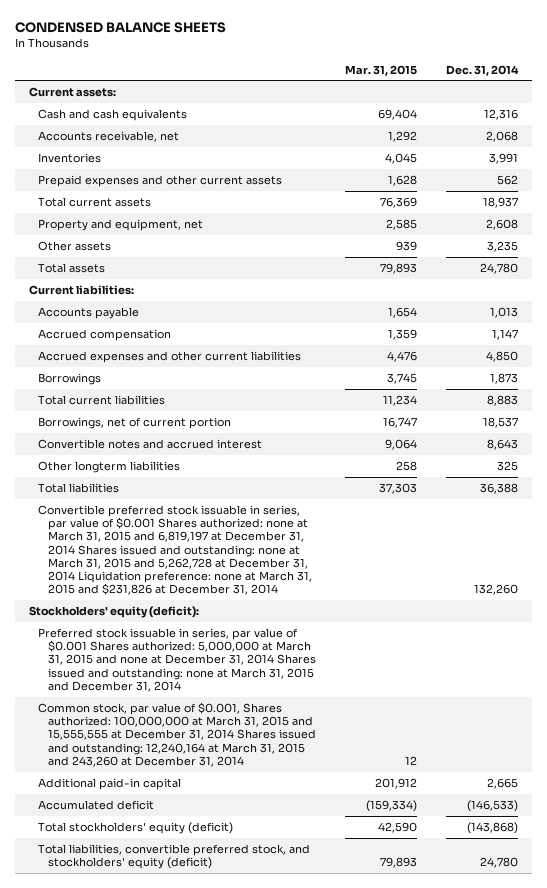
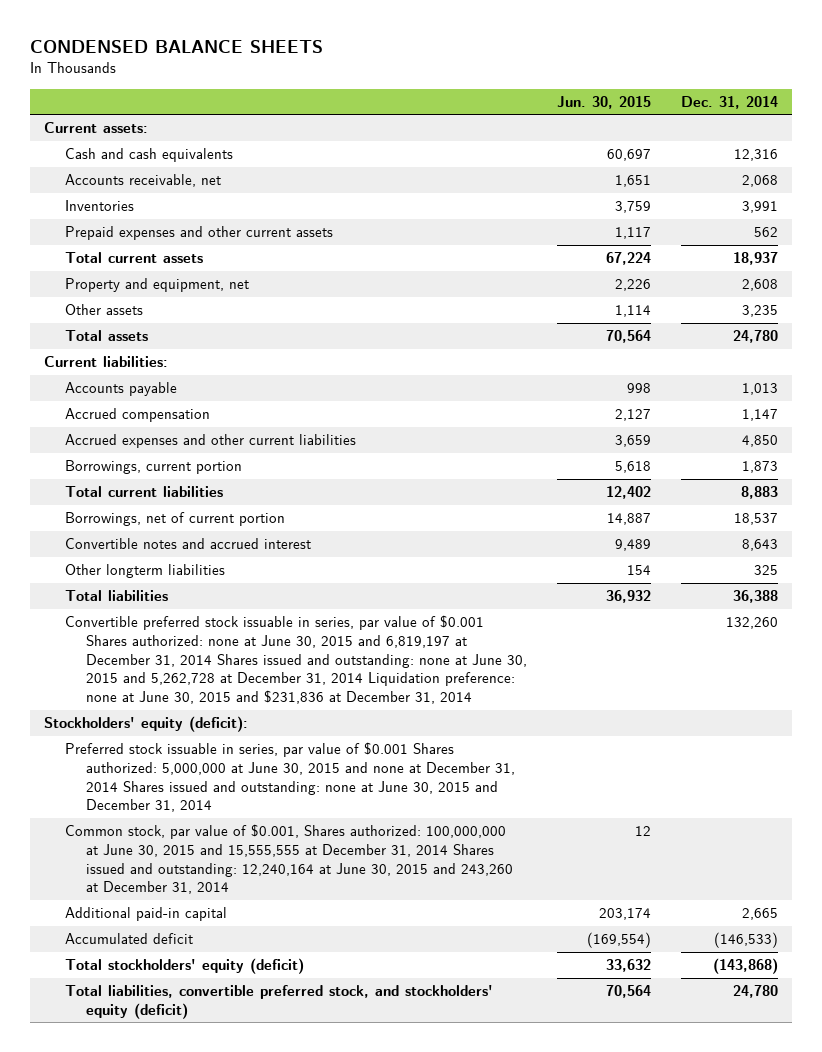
[344,64,417,76] Mar. 31, 2015 -> none
none -> [556,95,651,109] Jun. 30, 2015
[38,373,102,386] Borrowings -> [65,460,243,475] Borrowings, current portion
[38,505,312,596] Convertible preferred stock issuable in series, par value of $0.001 Shares authorized: none at March 31, 2015 and 6,819,197 at December 31, 2014 Shares issued and outstanding: none at March 31, 2015 and 5,262,728 at December 31, 2014 Liquidation preference: none at March 31, 2015 and $231,826 at December 31, 2014 -> [65,615,528,705] Convertible preferred stock issuable in series, par value of $0.001 Shares authorized: none at June 30, 2015 and 6,819,197 at December 31, 2014 Shares issued and outstanding: none at June 30, 2015 and 5,262,728 at December 31, 2014 Liquidation preference: none at June 30, 2015 and $231,836 at December 31, 2014
[38,628,316,692] Preferred stock issuable in series, par value of $0.001 Shares authorized: 5,000,000 at March 31, 2015 and none at December 31, 2014 Shares issued and outstanding: none at March 31, 2015 and December 31, 2014 -> [65,742,516,813] Preferred stock issuable in series, par value of $0.001 Shares authorized: 5,000,000 at June 30, 2015 and none at December 31, 2014 Shares issued and outstanding: none at June 30, 2015 and December 31, 2014
[38,702,316,767] Common stock, par value of $0.001, Shares authorized: 100,000,000 at March 31, 2015 and 15,555,555 at December 31, 2014 Shares issued and outstanding: 12,240,164 at March 31, 2015 and 243,260 at December 31, 2014 -> [65,824,514,895] Common stock, par value of $0.001, Shares authorized: 100,000,000 at June 30, 2015 and 15,555,555 at December 31, 2014 Shares issued and outstanding: 12,240,164 at June 30, 2015 and 243,260 at December 31, 2014

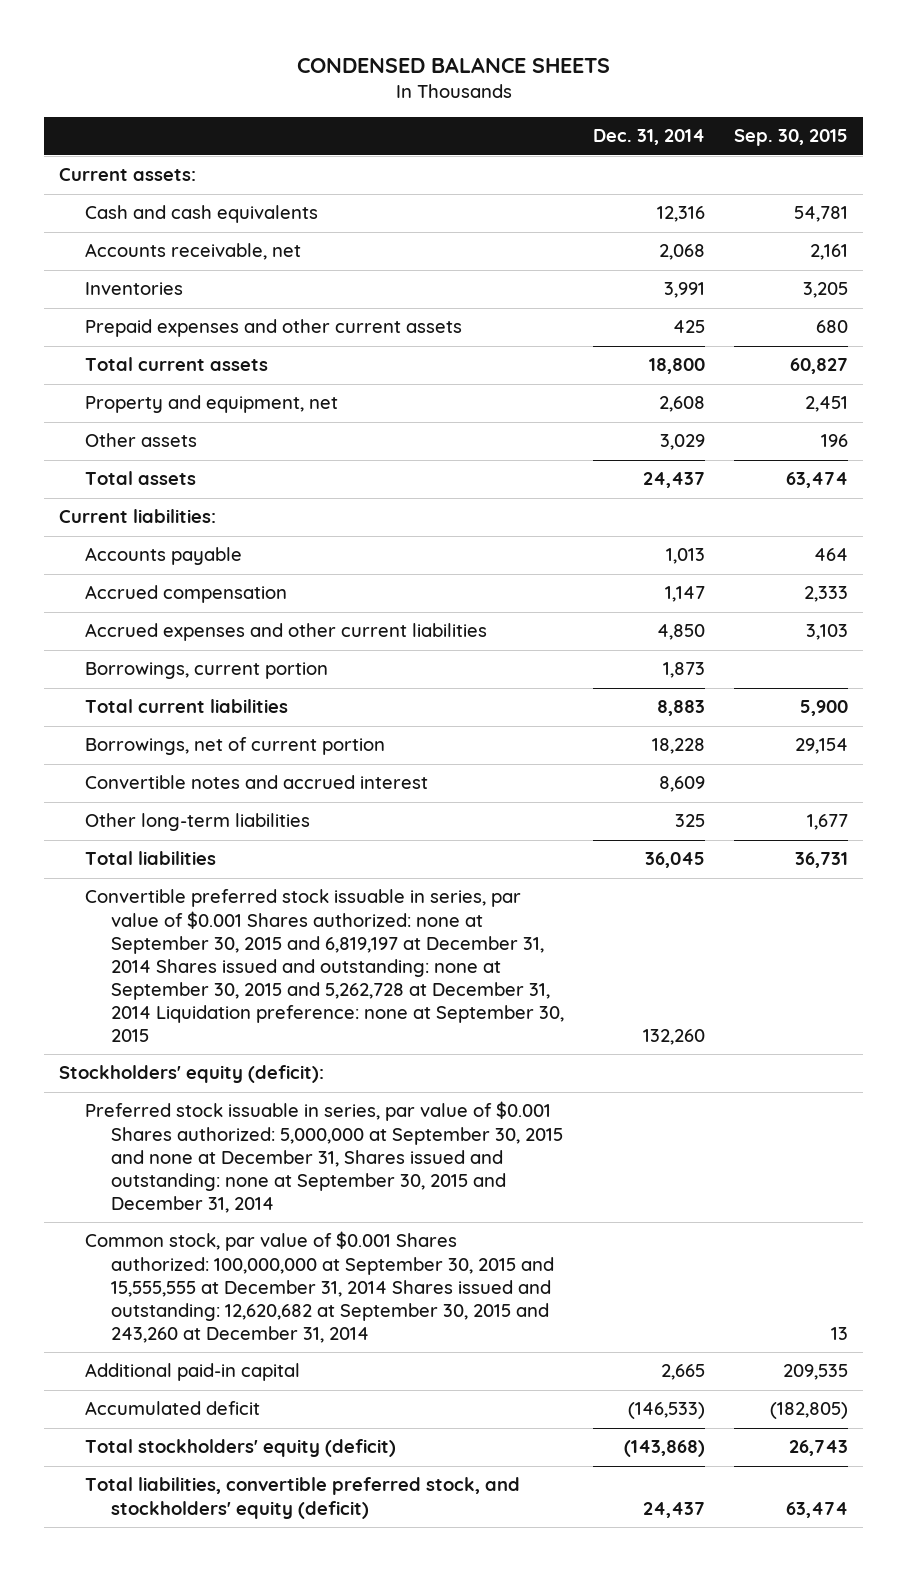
[556,95,651,109] Jun. 30, 2015 -> none
none -> [734,129,849,147] Sep. 30, 2015
[753,227,778,238] 562 -> [672,320,705,334] 425
[732,252,778,266] 18,937 -> [648,358,705,375] 18,800
[741,305,778,318] 3,235 -> [659,434,705,451] 3,029
[732,330,778,344] 24,780 -> [642,472,705,489] 24,437
[733,513,778,526] 18,537 -> [651,738,705,755] 18,228
[741,539,778,552] 8,643 -> [658,776,705,793] 8,609
[65,564,226,579] Other longterm liabilities -> [84,813,310,832] Other long-term liabilities
[732,590,778,604] 36,388 -> [644,852,705,869] 36,045
[65,615,528,705] Convertible preferred stock issuable in series, par value of $0.001 Shares authorized: none at June 30, 2015 and 6,819,197 at December 31, 2014 Shares issued and outstanding: none at June 30, 2015 and 5,262,728 at December 31, 2014 Liquidation preference: none at June 30, 2015 and $231,836 at December 31, 2014 -> [84,889,564,1043] Convertible preferred stock issuable in series, par value of $0.001 Shares authorized: none at September 30, 2015 and 6,819,197 at December 31, 2014 Shares issued and outstanding: none at September 30, 2015 and 5,262,728 at December 31, 2014 Liquidation preference: none at September 30, 2015
[65,742,516,813] Preferred stock issuable in series, par value of $0.001 Shares authorized: 5,000,000 at June 30, 2015 and none at December 31, 2014 Shares issued and outstanding: none at June 30, 2015 and December 31, 2014 -> [84,1101,563,1213] Preferred stock issuable in series, par value of $0.001 Shares authorized: 5,000,000 at September 30, 2015 and none at December 31, Shares issued and outstanding: none at September 30, 2015 and December 31, 2014
[65,824,514,895] Common stock, par value of $0.001, Shares authorized: 100,000,000 at June 30, 2015 and 15,555,555 at December 31, 2014 Shares issued and outstanding: 12,240,164 at June 30, 2015 and 243,260 at December 31, 2014 -> [84,1231,554,1343] Common stock, par value of $0.001 Shares authorized: 100,000,000 at September 30, 2015 and 15,555,555 at December 31, 2014 Shares issued and outstanding: 12,620,682 at September 30, 2015 and 243,260 at December 31, 2014
[732,985,778,999] 24,780 -> [642,1501,705,1518] 24,437

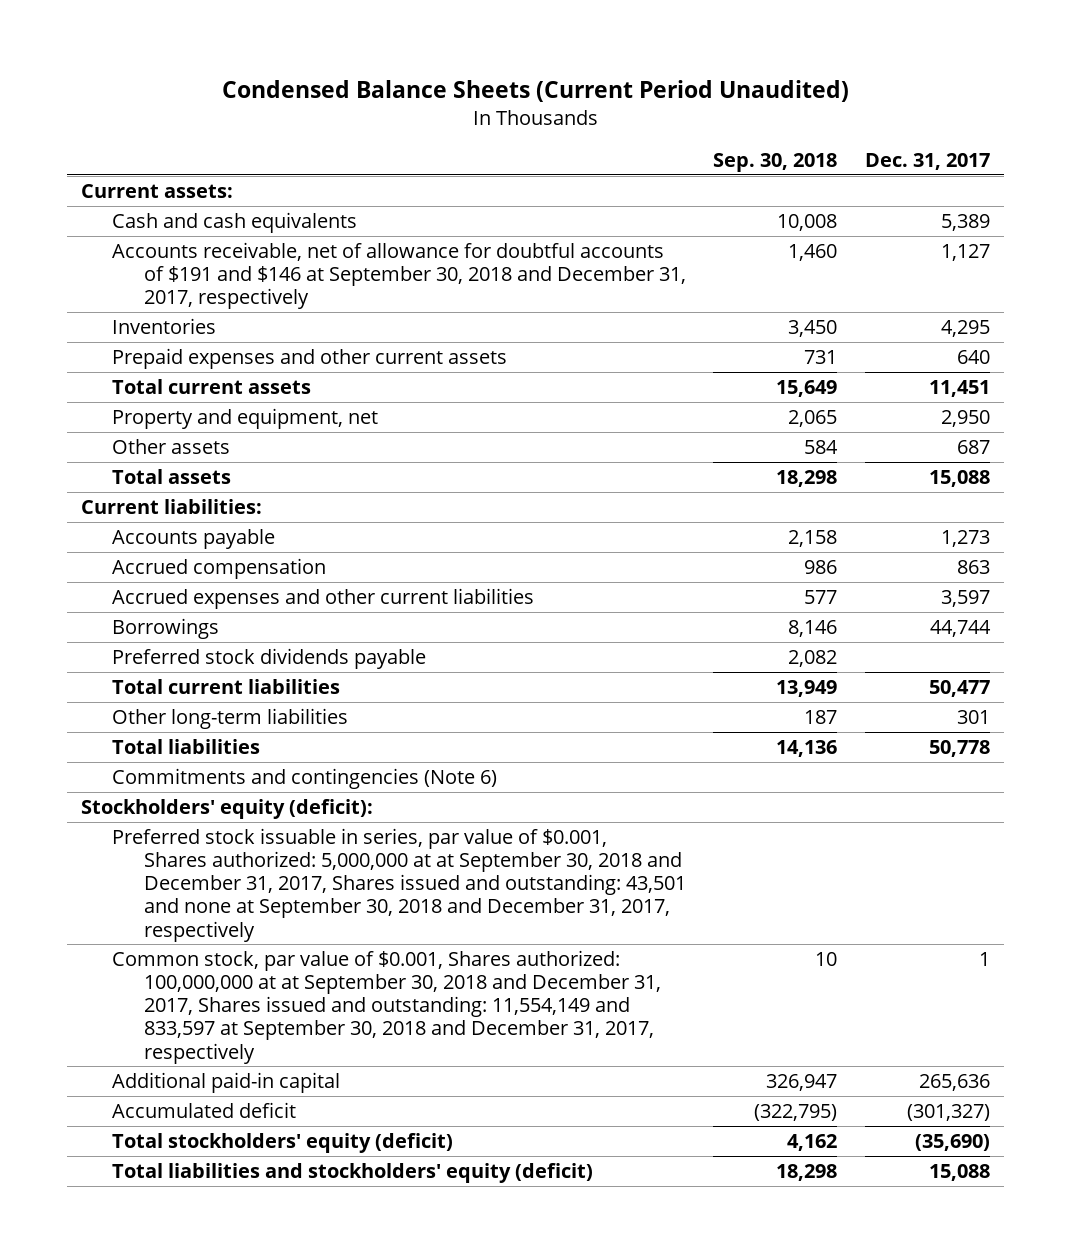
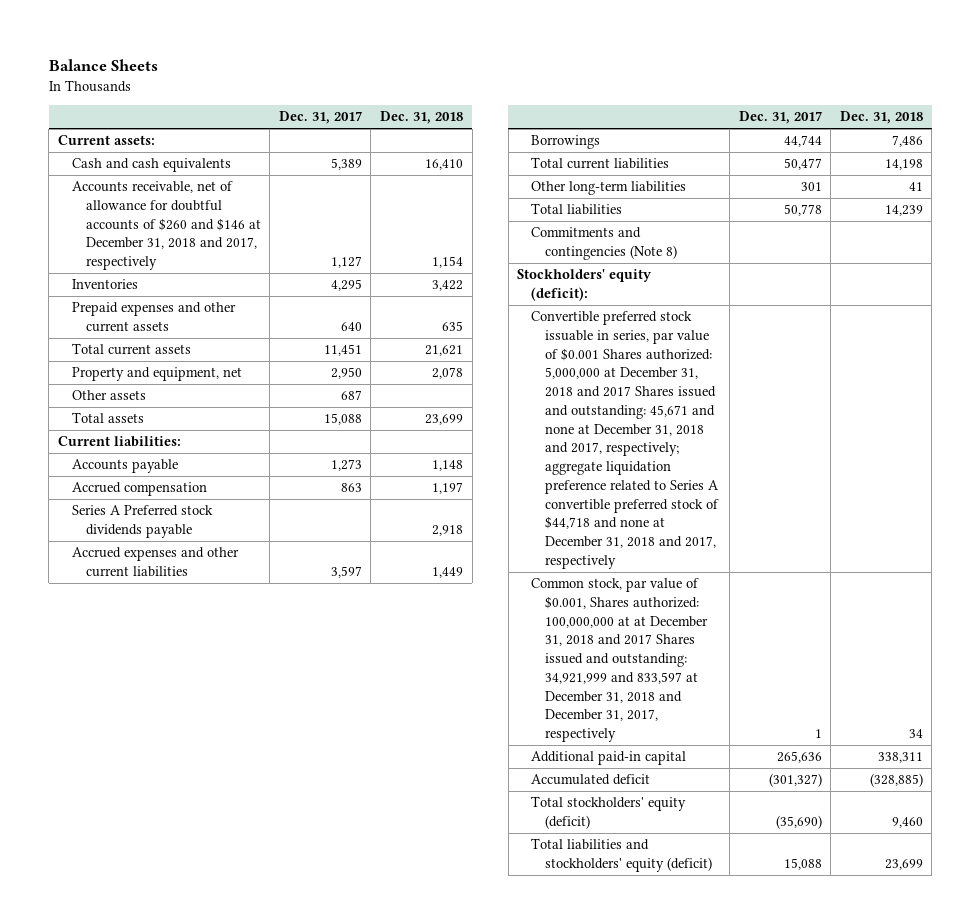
[221,80,849,103] Condensed Balance Sheets (Current Period Unaudited) -> [48,59,158,72] Balance Sheets
[713,153,838,173] Sep. 30, 2018 -> none
none -> [379,111,463,125] Dec. 31, 2018
[112,241,686,310] Accounts receivable, net of allowance for doubtful accounts of $191 and $146 at September 30, 2018 and December 31, 2017, respectively -> [71,181,261,271] Accounts receivable, net of allowance for doubtful accounts of $260 and $146 at December 31, 2018 and 2017, respectively
none -> [71,505,213,538] Series A Preferred stock dividends payable
[112,647,427,669] Preferred stock dividends payable -> none
[112,767,498,789] Commitments and contingencies (Note 6) -> [531,227,678,260] Commitments and contingencies (Note 8)
[112,827,686,942] Preferred stock issuable in series, par value of $0.001, Shares authorized: 5,000,000 at at September 30, 2018 and December 31, 2017, Shares issued and outstanding: 43,501 and none at September 30, 2018 and December 31, 2017, respectively -> [531,311,720,569] Convertible preferred stock issuable in series, par value of $0.001 Shares authorized: 5,000,000 at December 31, 2018 and 2017 Shares issued and outstanding: 45,671 and none at December 31, 2018 and 2017, respectively; aggregate liquidation preference related to Series A convertible preferred stock of $44,718 and none at December 31, 2018 and 2017, respectively
[112,949,661,1064] Common stock, par value of $0.001, Shares authorized: 100,000,000 at at September 30, 2018 and December 31, 2017, Shares issued and outstanding: 11,554,149 and 833,597 at September 30, 2018 and December 31, 2017, respectively -> [531,578,709,743] Common stock, par value of $0.001, Shares authorized: 100,000,000 at at December 31, 2018 and 2017 Shares issued and outstanding: 34,921,999 and 833,597 at December 31, 2018 and December 31, 2017, respectively

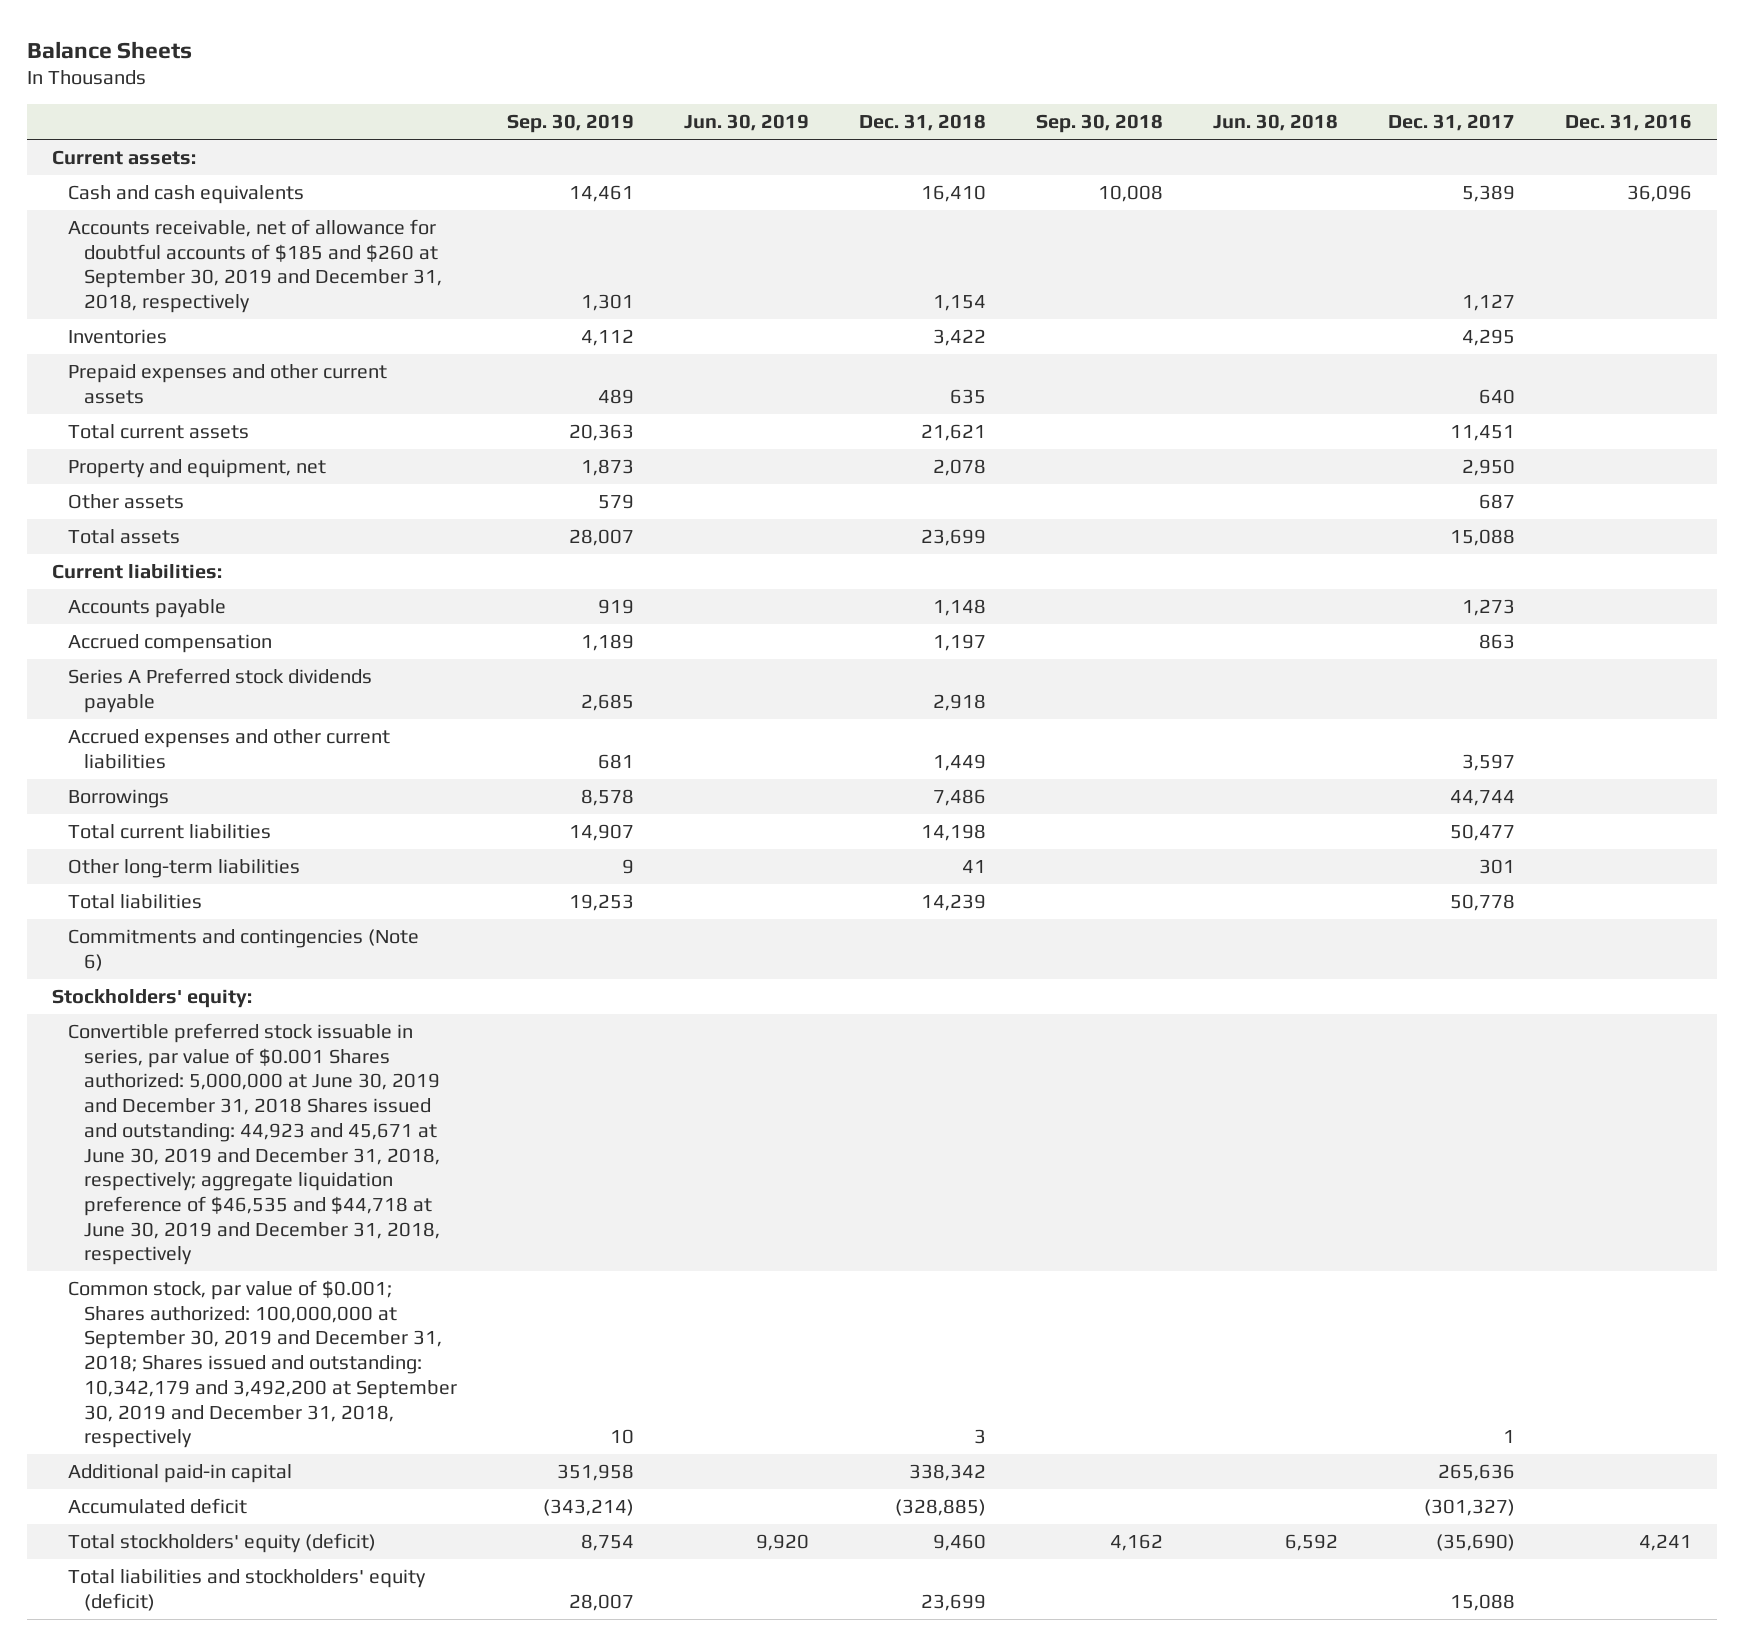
none -> [507,114,635,134] Sep. 30, 2019
none -> [684,114,810,132] Jun. 30, 2019
none -> [1036,114,1164,134] Sep. 30, 2018
none -> [1213,114,1339,132] Jun. 30, 2018
none -> [1564,114,1692,132] Dec. 31, 2016
[71,181,261,271] Accounts receivable, net of allowance for doubtful accounts of $260 and $146 at December 31, 2018 and 2017, respectively -> [67,218,443,314] Accounts receivable, net of allowance for doubtful accounts of $185 and $260 at September 30, 2019 and December 31, 2018, respectively
[531,227,678,260] Commitments and contingencies (Note 8) -> [67,928,419,971] Commitments and contingencies (Note 6)
[517,269,653,301] Stockholders' equity (deficit): -> [51,988,252,1008] Stockholders' equity:
[531,311,720,569] Convertible preferred stock issuable in series, par value of $0.001 Shares authorized: 5,000,000 at December 31, 2018 and 2017 Shares issued and outstanding: 45,671 and none at December 31, 2018 and 2017, respectively; aggregate liquidation preference related to Series A convertible preferred stock of $44,718 and none at December 31, 2018 and 2017, respectively -> [67,1022,441,1266] Convertible preferred stock issuable in series, par value of $0.001 Shares authorized: 5,000,000 at June 30, 2019 and December 31, 2018 Shares issued and outstanding: 44,923 and 45,671 at June 30, 2019 and December 31, 2018, respectively; aggregate liquidation preference of $46,535 and $44,718 at June 30, 2019 and December 31, 2018, respectively
[531,578,709,743] Common stock, par value of $0.001, Shares authorized: 100,000,000 at at December 31, 2018 and 2017 Shares issued and outstanding: 34,921,999 and 833,597 at December 31, 2018 and December 31, 2017, respectively -> [67,1279,458,1449] Common stock, par value of $0.001; Shares authorized: 100,000,000 at September 30, 2019 and December 31, 2018; Shares issued and outstanding: 10,342,179 and 3,492,200 at September 30, 2019 and December 31, 2018, respectively
[908,729,923,739] 34 -> [974,1429,987,1445] 3
[877,752,923,764] 338,311 -> [909,1463,987,1481] 338,342

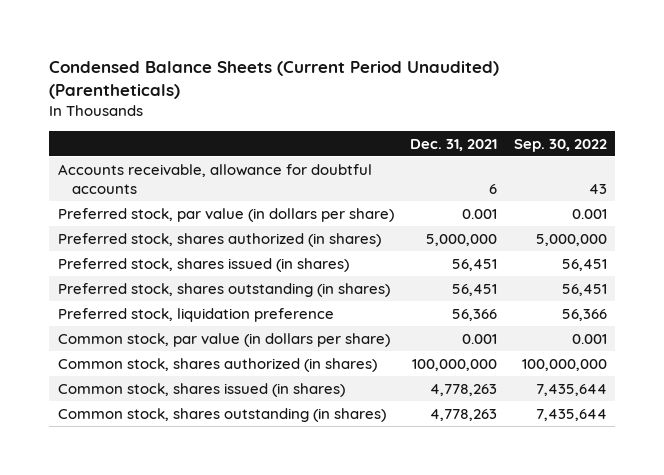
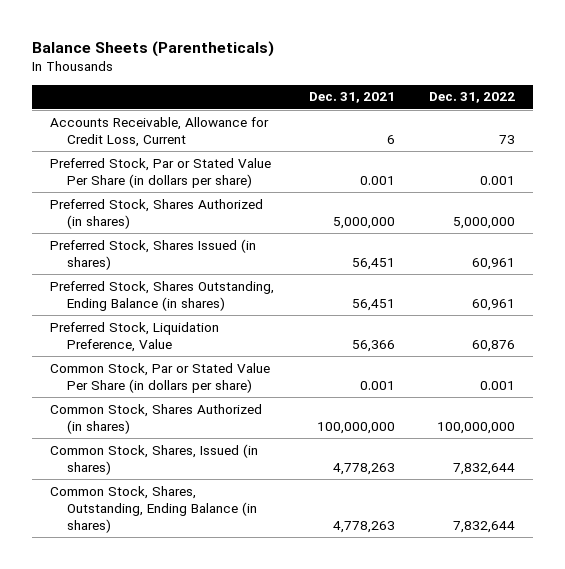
[49,60,500,99] Condensed Balance Sheets (Current Period Unaudited) (Parentheticals) -> [32,41,275,58] Balance Sheets (Parentheticals)
[513,138,607,152] Sep. 30, 2022 -> none
none -> [429,92,516,104] Dec. 31, 2022
[57,163,372,194] Accounts receivable, allowance for doubtful accounts -> [49,116,269,147] Accounts Receivable, Allowance for Credit Loss, Current
[57,207,394,222] Preferred stock, par value (in dollars per share) -> [49,157,271,188] Preferred Stock, Par or Stated Value Per Share (in dollars per share)
[57,232,381,247] Preferred stock, shares authorized (in shares) -> [49,198,263,229] Preferred Stock, Shares Authorized (in shares)
[57,257,349,272] Preferred stock, shares issued (in shares) -> [49,238,256,270] Preferred Stock, Shares Issued (in shares)
[57,282,390,297] Preferred stock, shares outstanding (in shares) -> [49,280,274,311] Preferred Stock, Shares Outstanding, Ending Balance (in shares)
[57,307,334,322] Preferred stock, liquidation preference -> [49,321,219,352] Preferred Stock, Liquidation Preference, Value
[57,332,390,347] Common stock, par value (in dollars per share) -> [49,362,270,393] Common Stock, Par or Stated Value Per Share (in dollars per share)
[57,357,377,372] Common stock, shares authorized (in shares) -> [49,403,262,434] Common Stock, Shares Authorized (in shares)
[57,382,345,397] Common stock, shares issued (in shares) -> [49,443,258,475] Common Stock, Shares, Issued (in shares)
[57,407,386,422] Common stock, shares outstanding (in shares) -> [49,485,257,534] Common Stock, Shares, Outstanding, Ending Balance (in shares)

